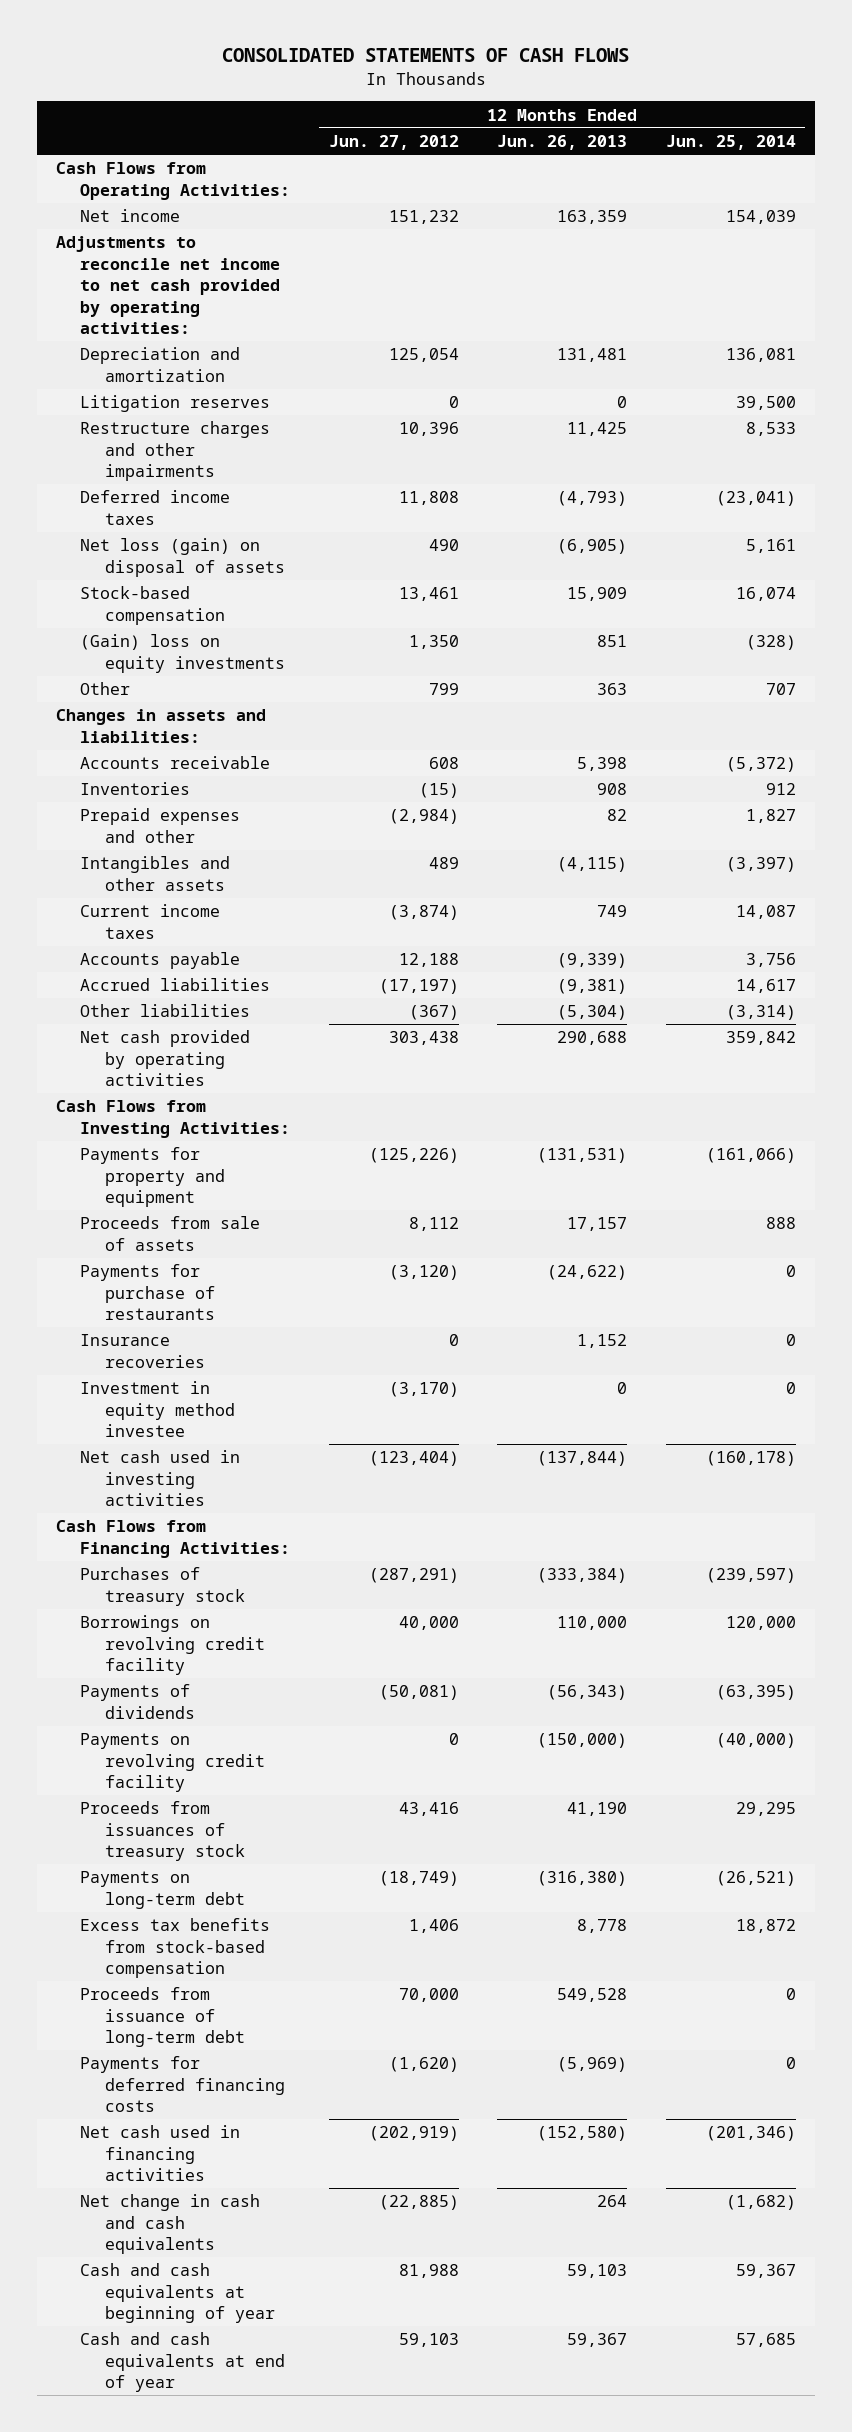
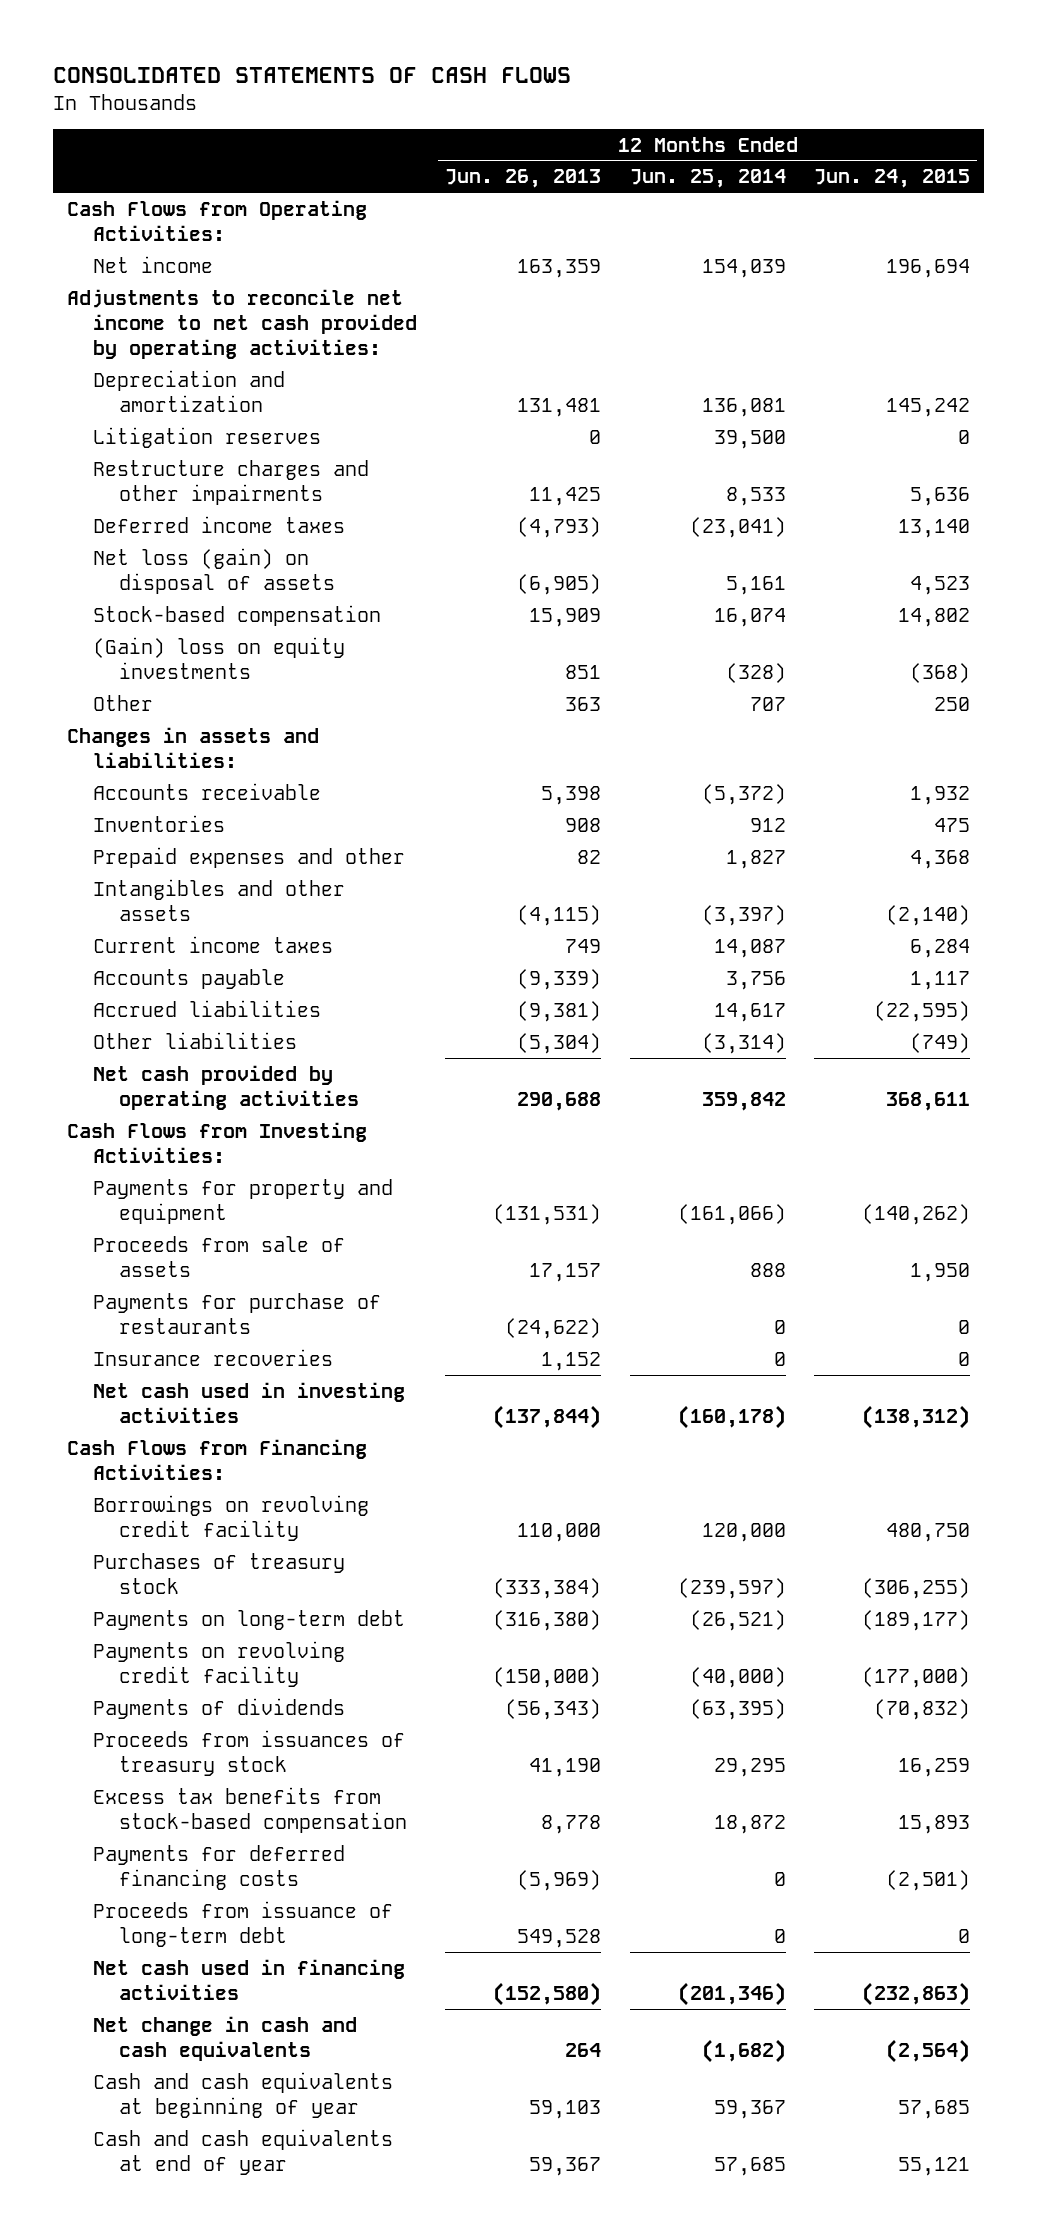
[328,134,459,150] Jun. 27, 2012 -> none
none -> [813,169,970,189] Jun. 24, 2015
[80,1381,236,1438] Investment in equity method investee -> none
[80,1567,246,1606] Purchases of treasury stock -> [93,1552,346,1594] Purchases of treasury stock
[80,1871,246,1909] Payments on long-term debt -> [93,1609,406,1630] Payments on long-term debt
[80,1684,196,1719] Payments of dividends -> [93,1697,346,1719] Payments of dividends
[80,1987,246,2048] Proceeds from issuance of long-term debt -> [93,1900,394,1947] Proceeds from issuance of long-term debt

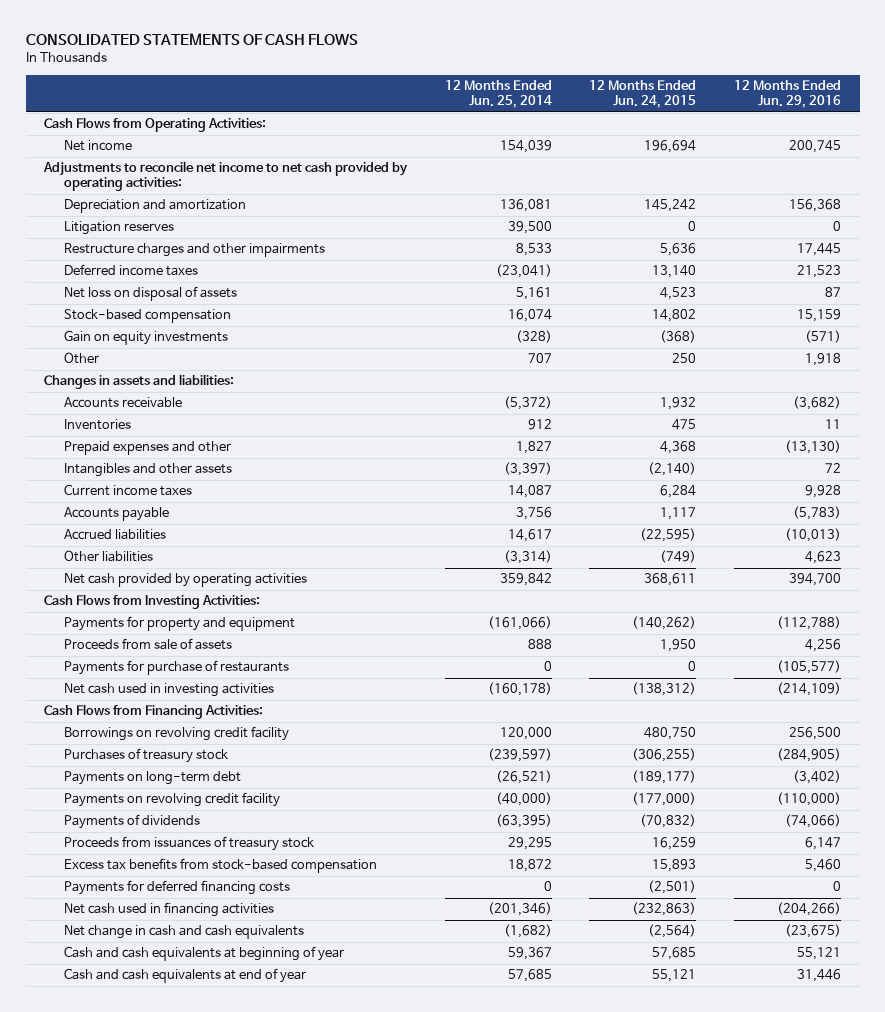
[445,169,602,189] Jun. 26, 2013 -> none
none -> [733,80,841,109] 12 Months Ended Jun. 29, 2016
[93,547,335,594] Net loss (gain) on disposal of assets -> [64,286,238,302] Net loss on disposal of assets
[93,636,346,679] (Gain) loss on equity investments -> [64,330,229,346] Gain on equity investments
[93,1348,334,1366] Insurance recoveries -> none
[93,1900,394,1947] Proceeds from issuance of long-term debt -> none

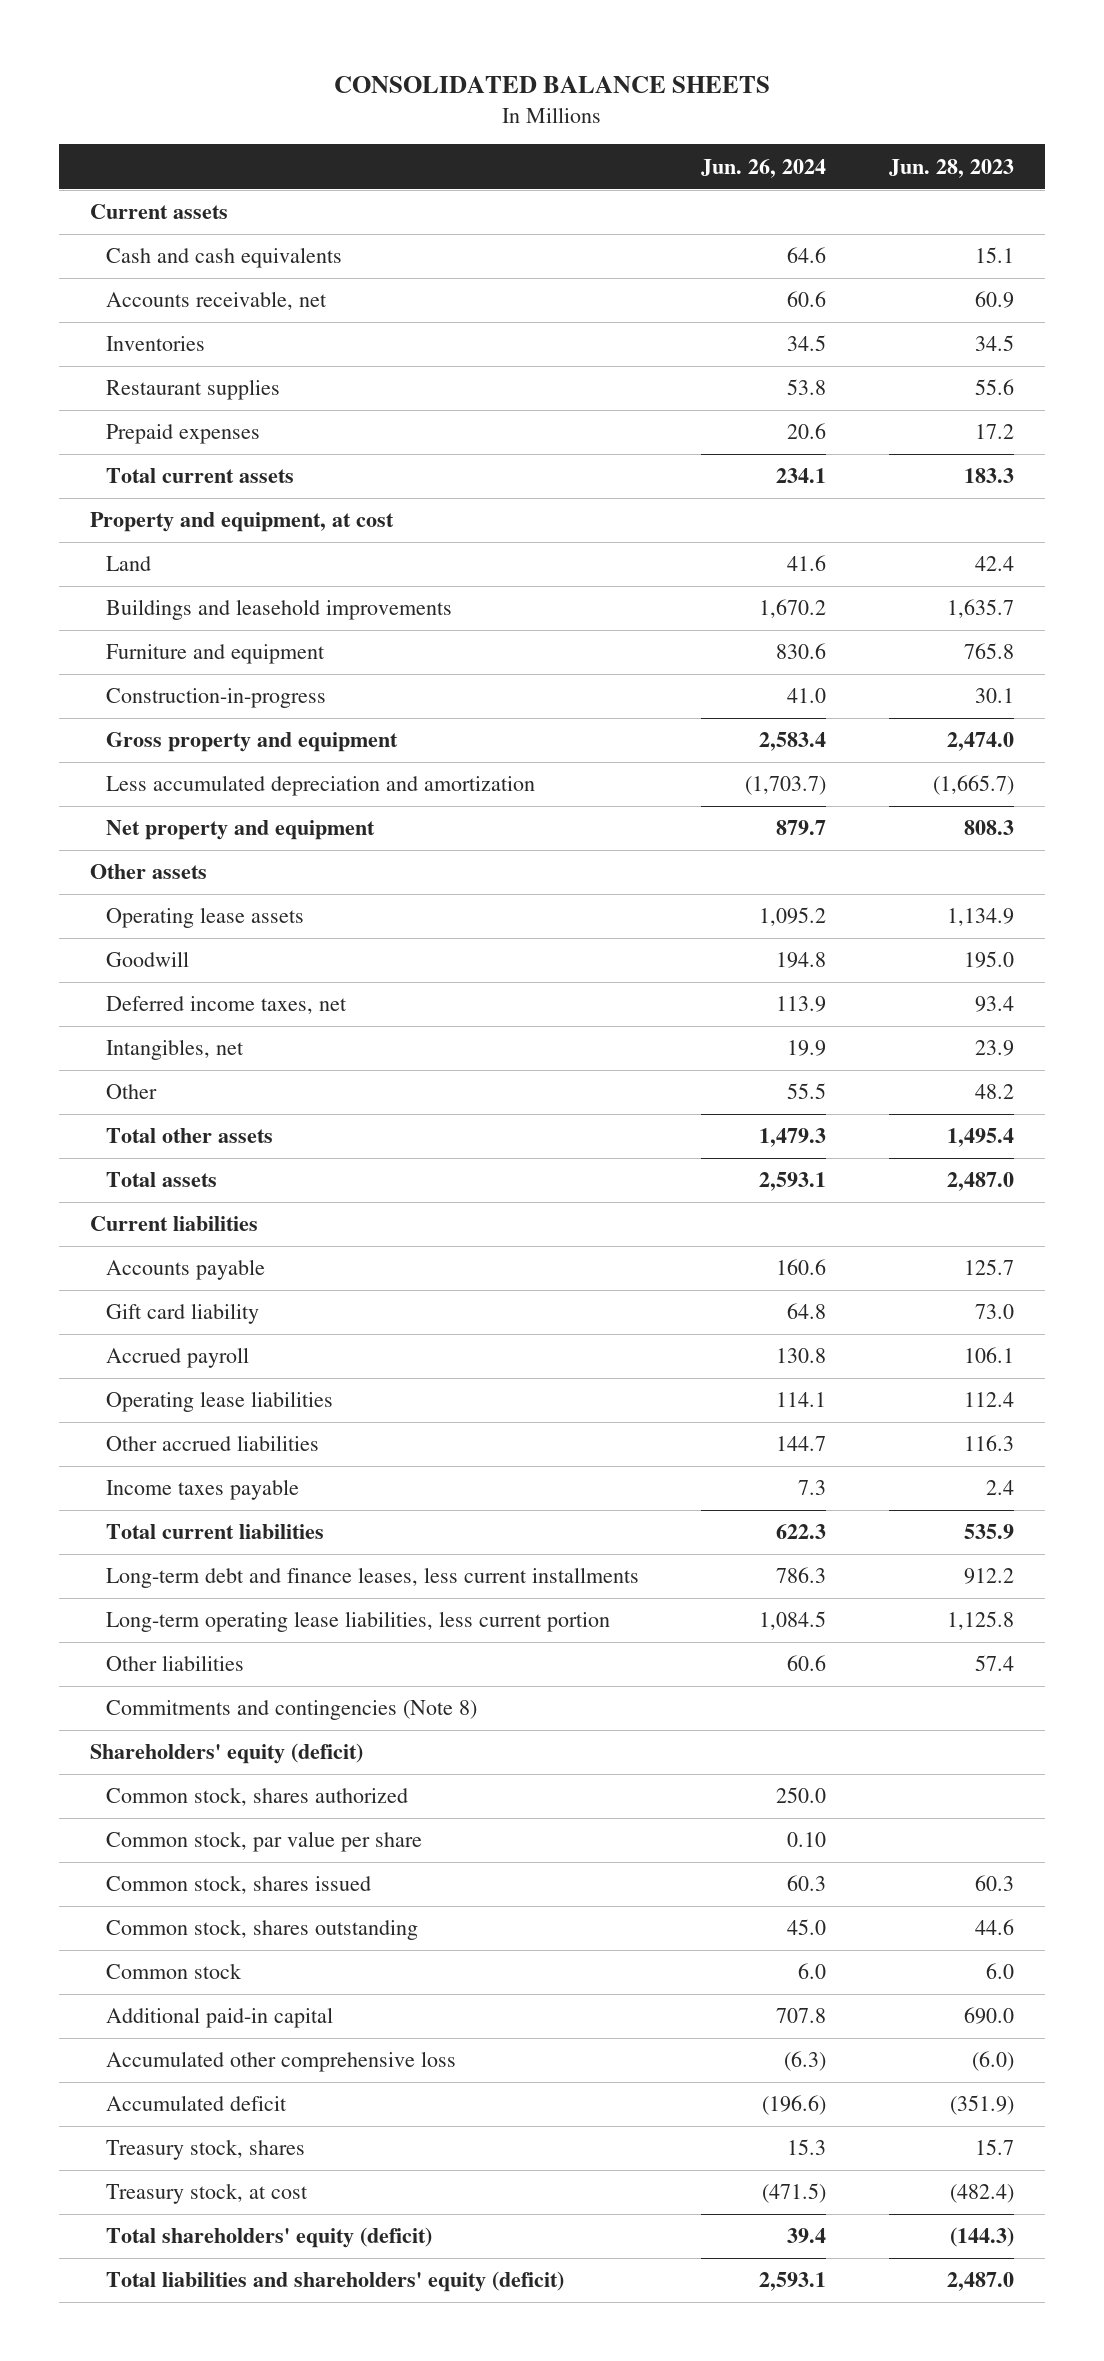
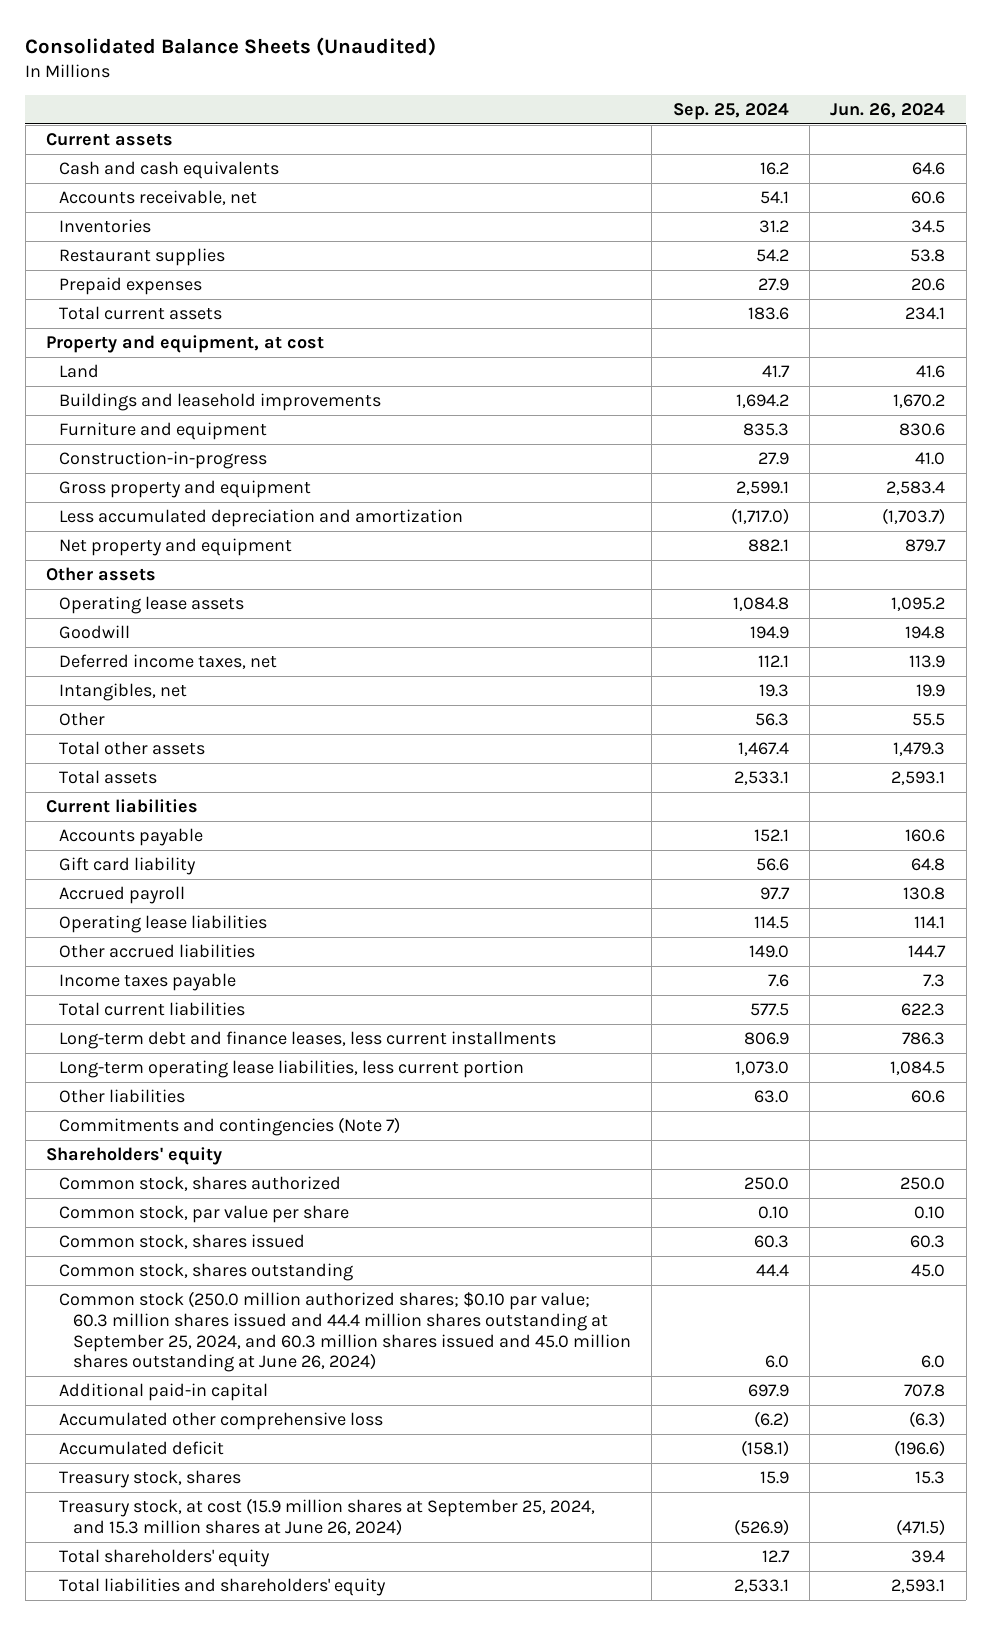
[334,76,771,94] CONSOLIDATED BALANCE SHEETS -> [25,36,437,56] Consolidated Balance Sheets (Unaudited)
[888,158,1014,178] Jun. 28, 2023 -> none
none -> [672,102,789,120] Sep. 25, 2024
[105,1700,477,1721] Commitments and contingencies (Note 8) -> [59,1117,401,1137] Commitments and contingencies (Note 7)
[90,1743,364,1765] Shareholders' equity (deficit) -> [45,1147,222,1166] Shareholders' equity
[105,1963,242,1980] Common stock -> [59,1291,631,1373] Common stock (250.0 million authorized shares; $0.10 par value; 60.3 million shares issued and 44.4 million shares outstanding at September 25, 2024, and 60.3 million shares issued and 45.0 million shares outstanding at June 26, 2024)
[105,2183,308,2205] Treasury stock, at cost -> [59,1498,596,1536] Treasury stock, at cost (15.9 million shares at September 25, 2024, and 15.3 million shares at June 26, 2024)
[105,2227,432,2249] Total shareholders' equity (deficit) -> [59,1549,271,1568] Total shareholders' equity
[105,2271,564,2293] Total liabilities and shareholders' equity (deficit) -> [59,1578,387,1597] Total liabilities and shareholders' equity

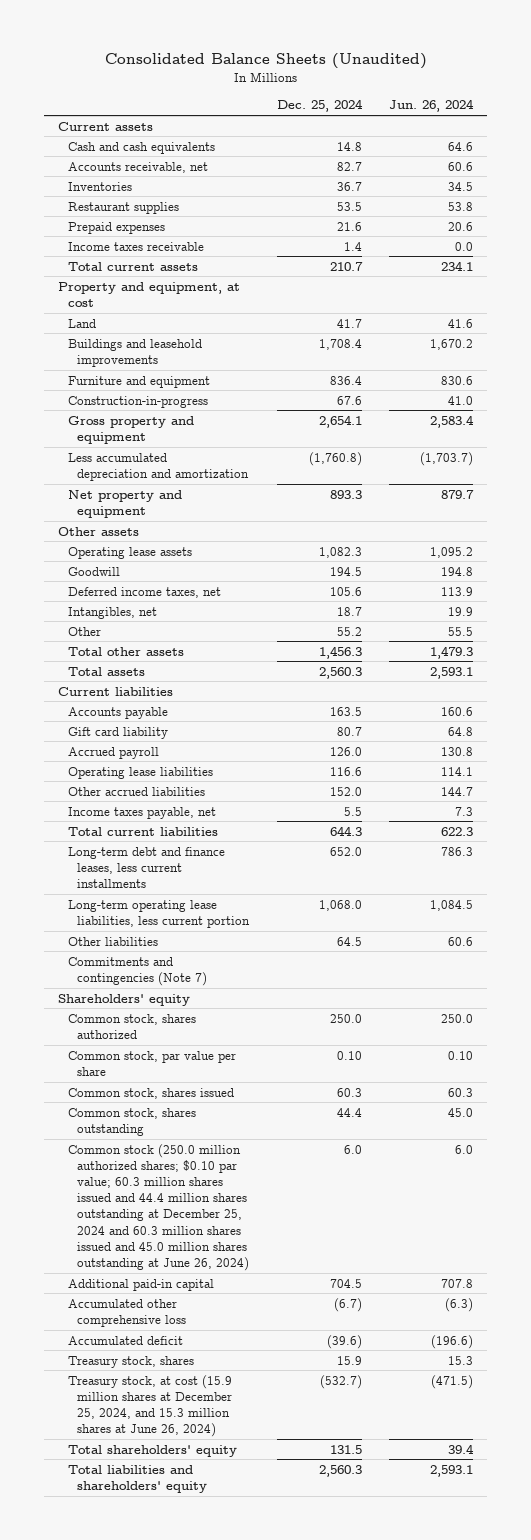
[672,102,789,120] Sep. 25, 2024 -> none
none -> [276,99,363,113] Dec. 25, 2024
none -> [67,241,204,251] Income taxes receivable
[59,973,237,992] Income taxes payable -> [67,806,216,819] Income taxes payable, net
[59,1291,631,1373] Common stock (250.0 million authorized shares; $0.10 par value; 60.3 million shares issued and 44.4 million shares outstanding at September 25, 2024, and 60.3 million shares issued and 45.0 million shares outstanding at June 26, 2024) -> [67,1143,250,1272] Common stock (250.0 million authorized shares; $0.10 par value; 60.3 million shares issued and 44.4 million shares outstanding at December 25, 2024 and 60.3 million shares issued and 45.0 million shares outstanding at June 26, 2024)
[59,1498,596,1536] Treasury stock, at cost (15.9 million shares at September 25, 2024, and 15.3 million shares at June 26, 2024) -> [67,1374,233,1438] Treasury stock, at cost (15.9 million shares at December 25, 2024, and 15.3 million shares at June 26, 2024)

